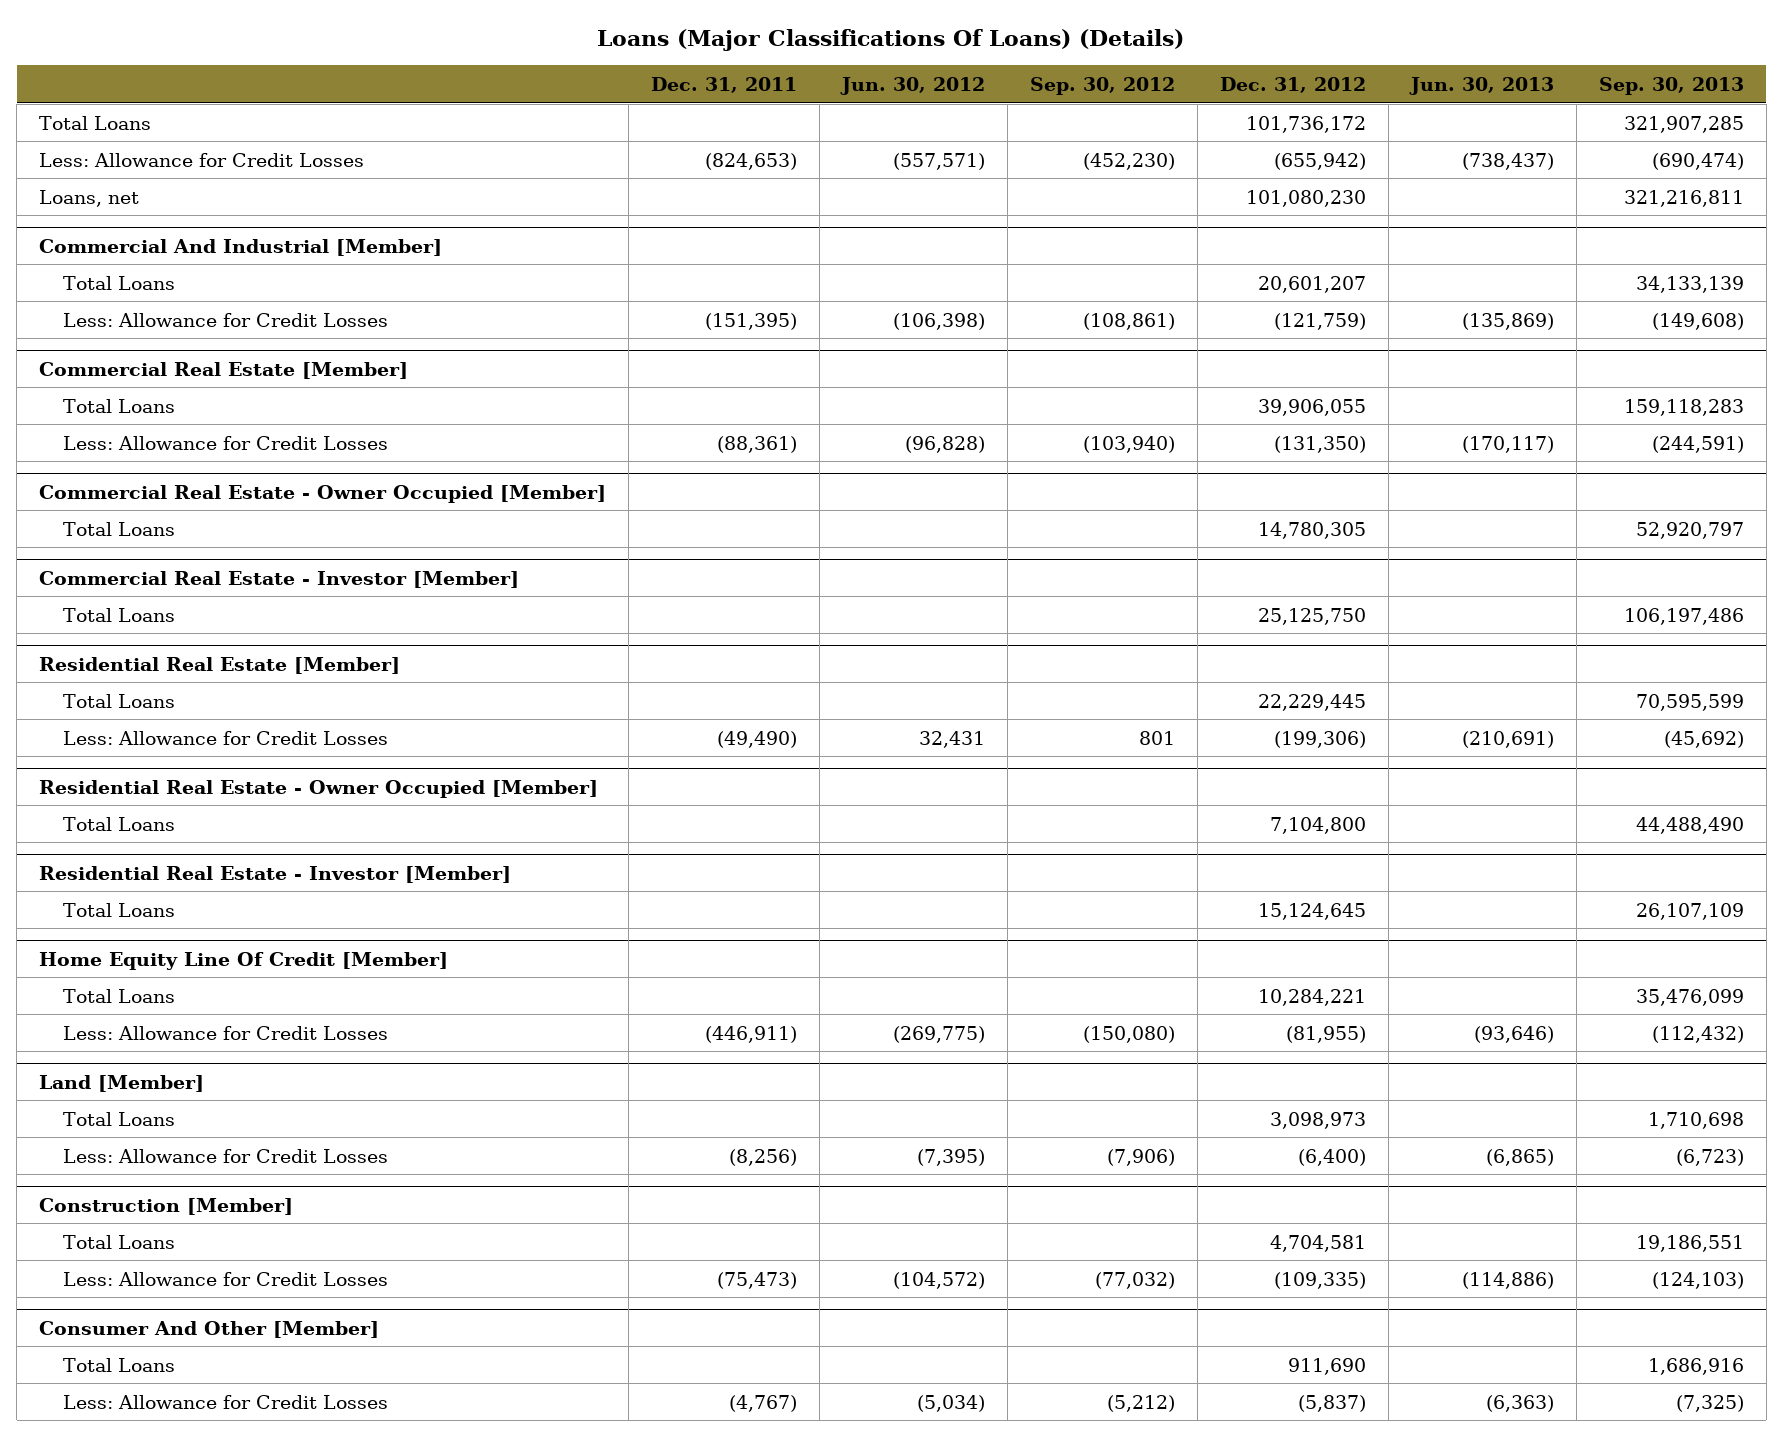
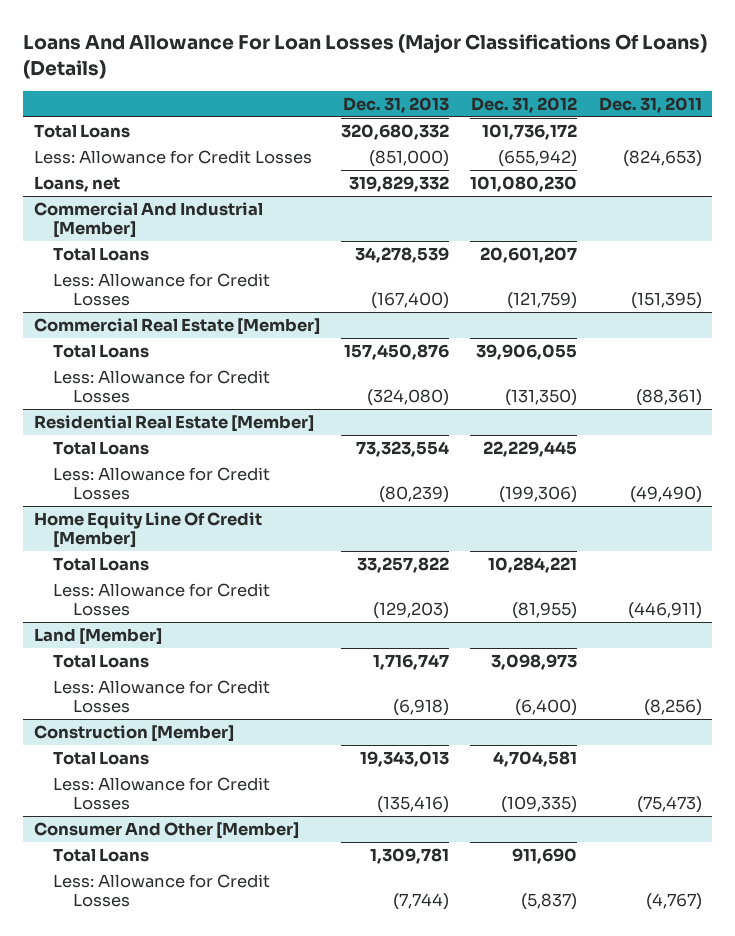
[597,29,1185,52] Loans (Major Classifications Of Loans) (Details) -> [22,33,707,79] Loans And Allowance For Loan Losses (Major Classifications Of Loans) (Details)
[839,76,985,95] Jun. 30, 2012 -> none
[1029,76,1175,95] Sep. 30, 2012 -> none
[1408,76,1554,95] Jun. 30, 2013 -> none
[1598,76,1744,95] Sep. 30, 2013 -> none
none -> [343,97,450,114] Dec. 31, 2013
[39,484,607,503] Commercial Real Estate - Owner Occupied [Member] -> none
[62,521,175,536] Total Loans -> none
[39,570,520,588] Commercial Real Estate - Investor [Member] -> none
[62,607,175,622] Total Loans -> none
[39,779,599,798] Residential Real Estate - Owner Occupied [Member] -> none
[62,816,175,831] Total Loans -> none
[39,865,512,883] Residential Real Estate - Investor [Member] -> none
[62,902,175,917] Total Loans -> none

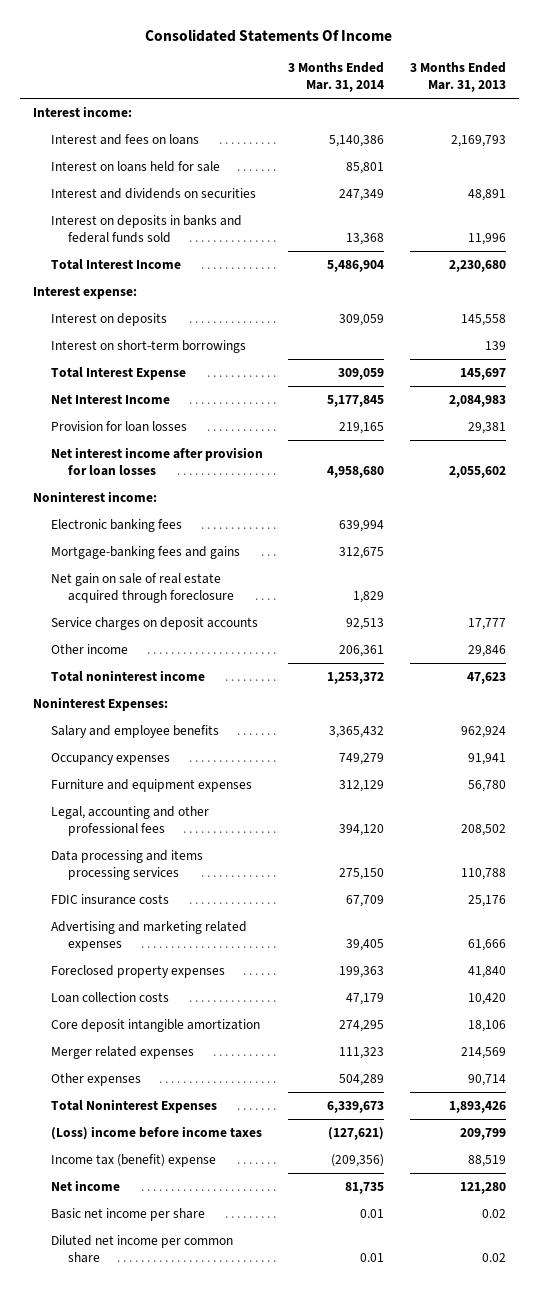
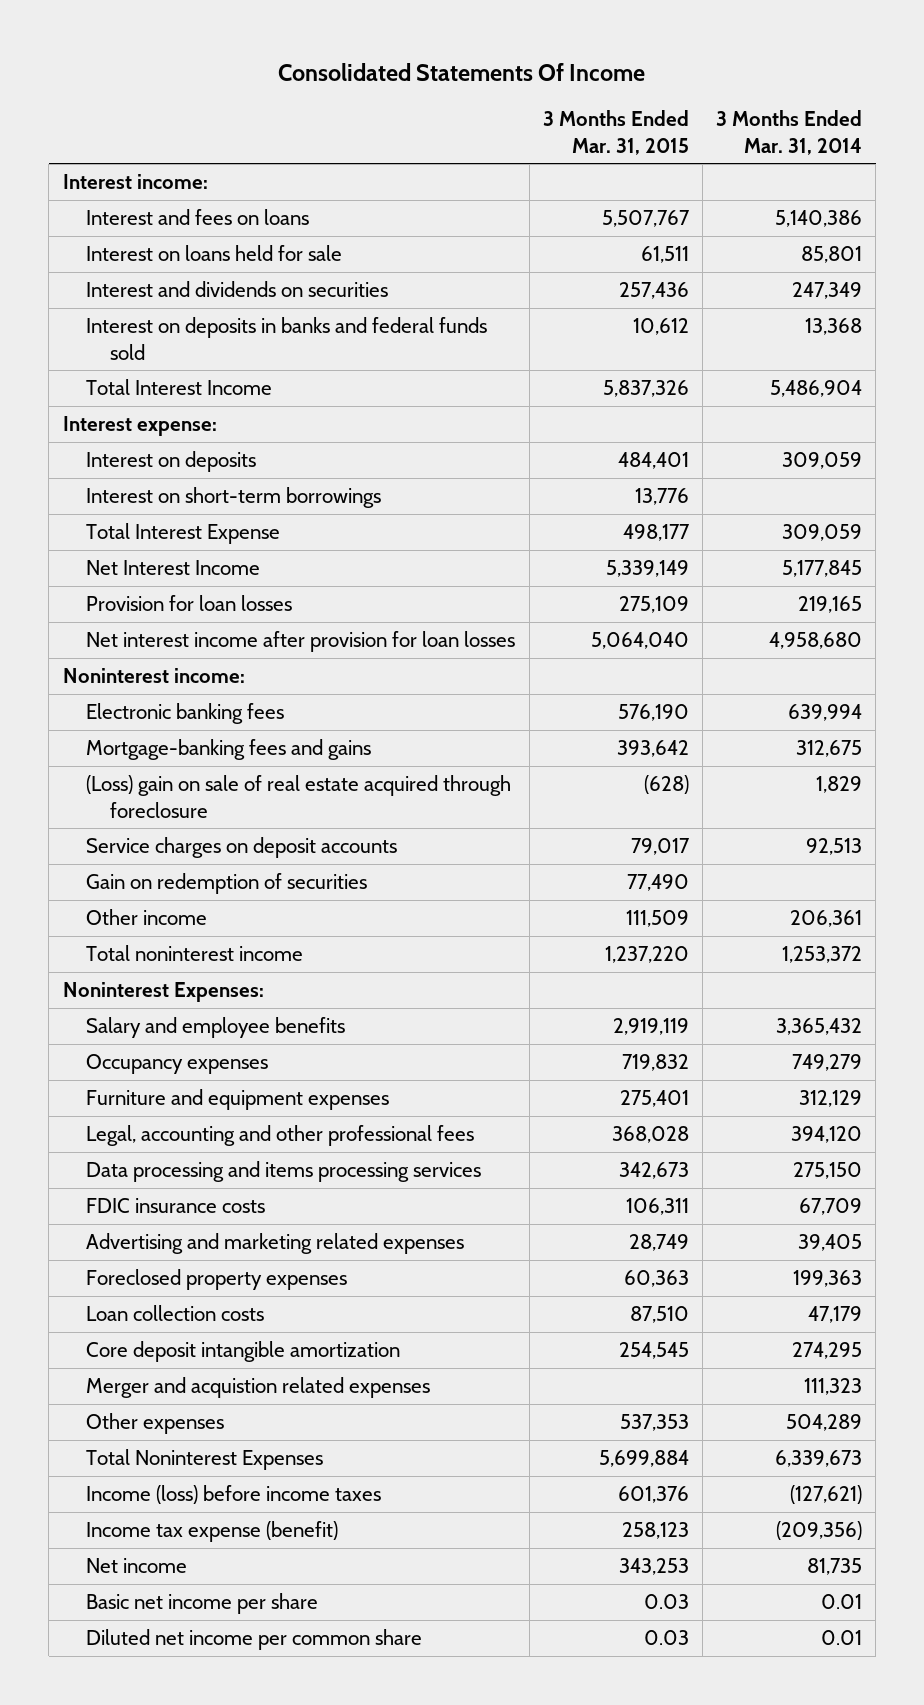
[410,62,507,93] 3 Months Ended Mar. 31, 2013 -> none
none -> [542,110,689,155] 3 Months Ended Mar. 31, 2015
[50,572,235,603] Net gain on sale of real estate acquired through foreclosure -> [86,775,512,818] (Loss) gain on sale of real estate acquired through foreclosure
none -> [86,873,368,895] Gain on redemption of securities
[50,1045,194,1059] Merger related expenses -> [86,1377,431,1399] Merger and acquistion related expenses
[50,1125,262,1140] (Loss) income before income taxes -> [86,1485,382,1505] Income (loss) before income taxes
[50,1153,216,1167] Income tax (benefit) expense -> [86,1521,339,1543] Income tax expense (benefit)

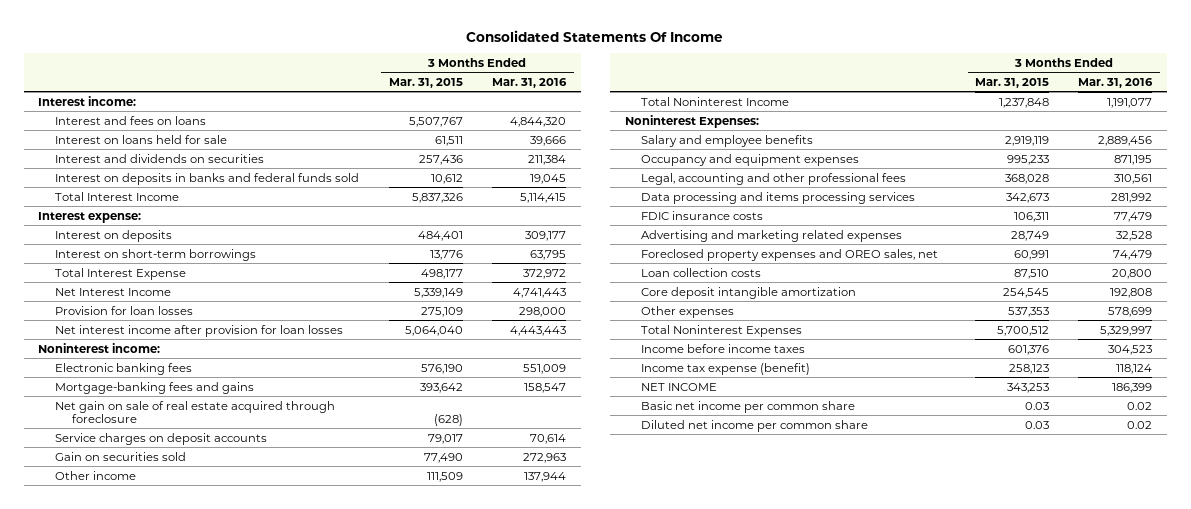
[715,110,862,155] 3 Months Ended Mar. 31, 2014 -> none
none -> [492,77,568,88] Mar. 31, 2016
[86,775,512,818] (Loss) gain on sale of real estate acquired through foreclosure -> [55,400,336,424] Net gain on sale of real estate acquired through foreclosure
[86,873,368,895] Gain on redemption of securities -> [55,451,187,461] Gain on securities sold
[86,945,304,962] Total noninterest income -> [641,96,790,106] Total Noninterest Income
[604,946,689,964] 1,237,220 -> [998,97,1049,108] 1,237,848
[86,1089,390,1111] Furniture and equipment expenses -> none
[86,1054,269,1075] Occupancy expenses -> [641,153,860,166] Occupancy and equipment expenses
[621,1054,689,1072] 719,832 -> [1006,154,1049,165] 995,233
[86,1269,348,1291] Foreclosed property expenses -> [641,248,939,261] Foreclosed property expenses and OREO sales, net
[623,1270,689,1288] 60,363 -> [1013,249,1049,260] 60,991
[86,1377,431,1399] Merger and acquistion related expenses -> none
[598,1450,689,1468] 5,699,884 -> [996,325,1049,336] 5,700,512
[86,1485,382,1505] Income (loss) before income taxes -> [641,343,806,353] Income before income taxes
[86,1558,188,1574] Net income -> [641,382,718,391] NET INCOME
[86,1593,319,1615] Basic net income per share -> [641,400,856,413] Basic net income per common share

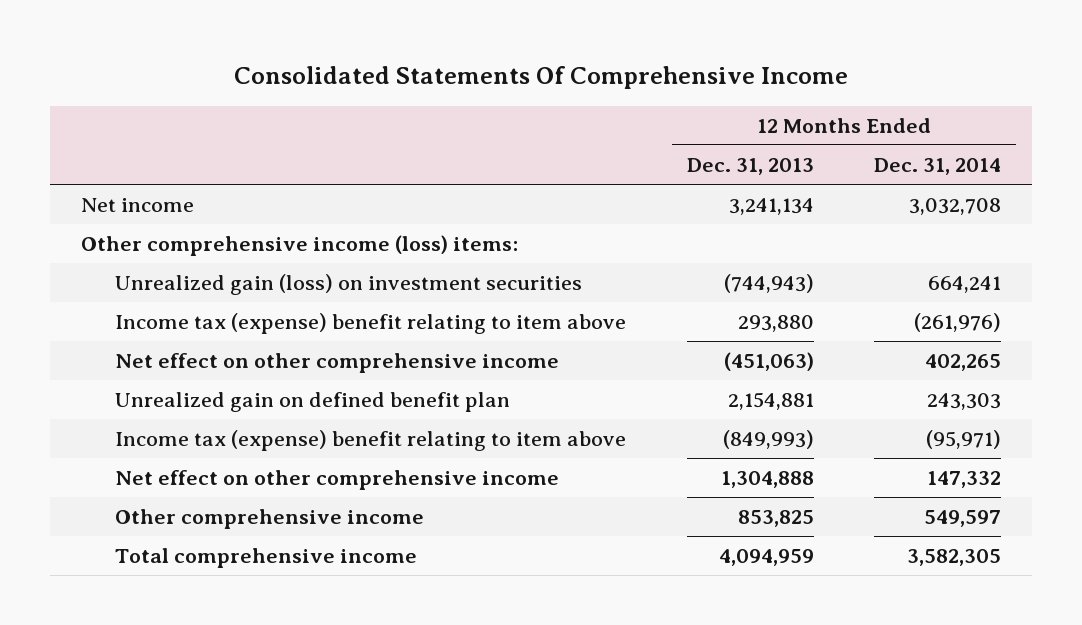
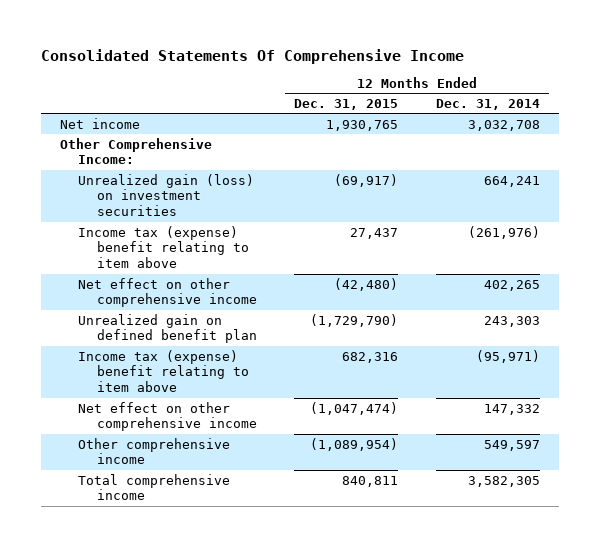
[686,157,814,175] Dec. 31, 2013 -> none
none -> [294,99,399,111] Dec. 31, 2015
[80,235,518,257] Other comprehensive income (loss) items: -> [59,137,212,165] Other Comprehensive Income:

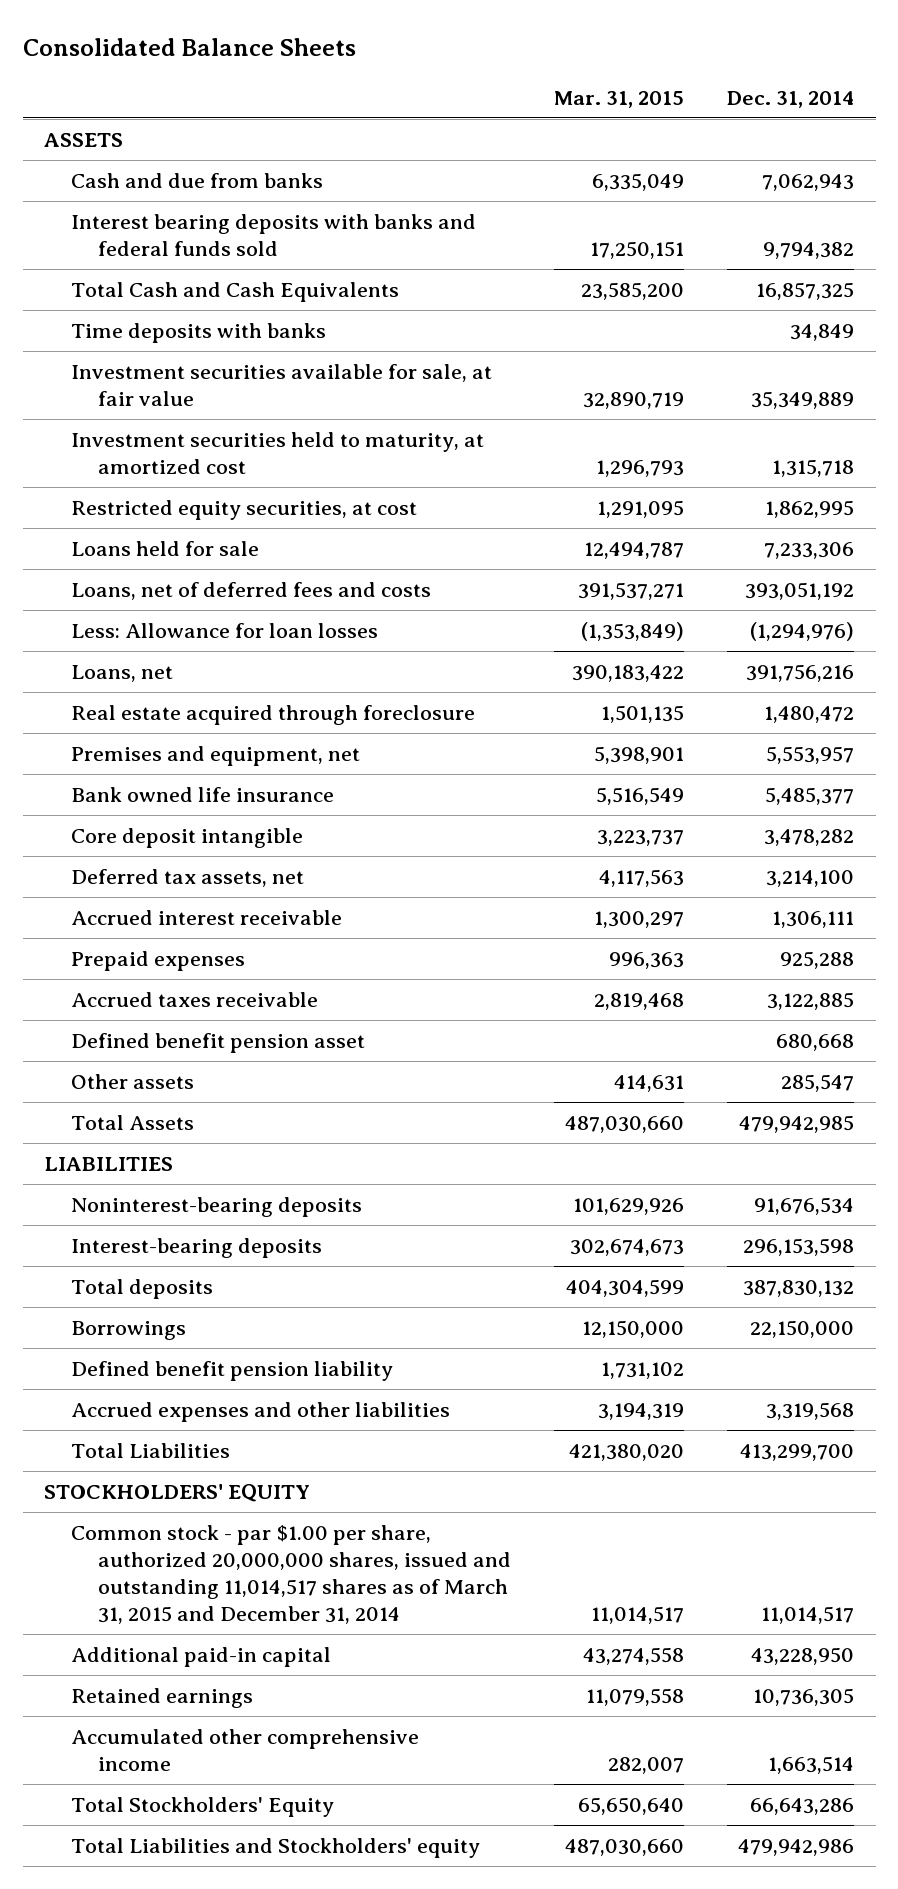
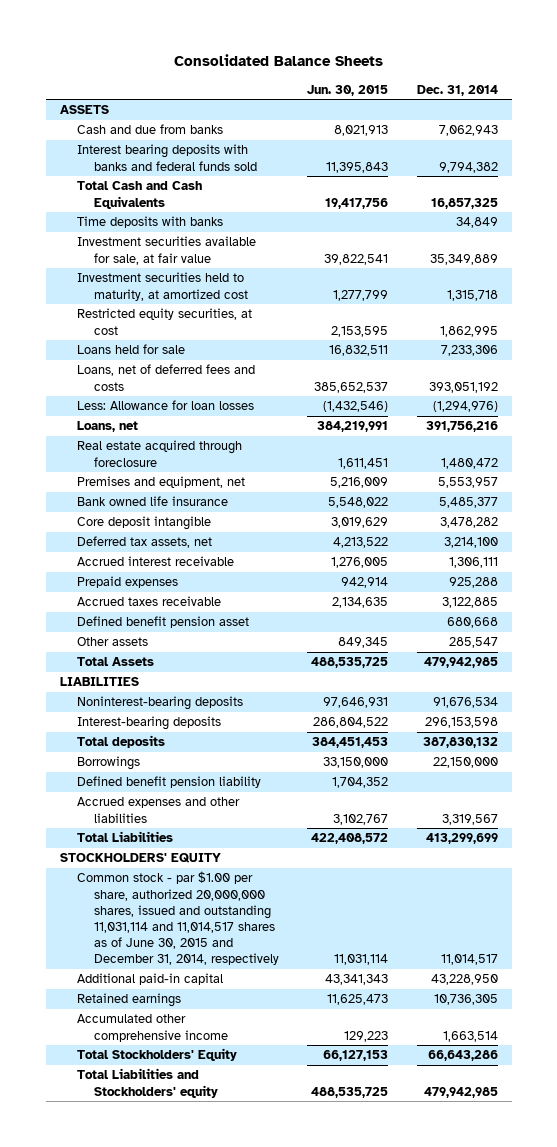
[553,90,684,108] Mar. 31, 2015 -> none
none -> [307,84,389,96] Jun. 30, 2015
[766,1401,855,1420] 3,319,568 -> [441,813,498,825] 3,319,567
[740,1443,855,1461] 413,299,700 -> [425,833,498,845] 413,299,699
[70,1524,511,1624] Common stock - par $1.00 per share, authorized 20,000,000 shares, issued and outstanding 11,014,517 shares as of March 31, 2015 and December 31, 2014 -> [76,871,280,966] Common stock - par $1.00 per share, authorized 20,000,000 shares, issued and outstanding 11,031,114 and 11,014,517 shares as of June 30, 2015 and December 31, 2014, respectively
[738,1838,855,1856] 479,942,986 -> [423,1086,498,1098] 479,942,985

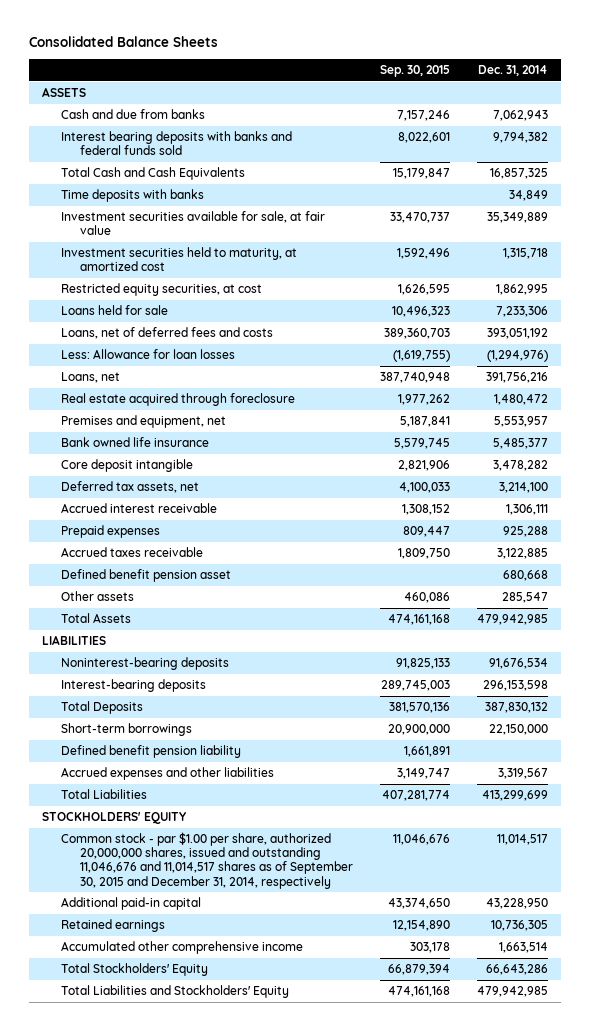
[307,84,389,96] Jun. 30, 2015 -> none
none -> [379,64,450,77] Sep. 30, 2015
[76,735,165,749] Total deposits -> [60,701,143,715] Total Deposits
[76,756,140,771] Borrowings -> [60,723,192,737] Short-term borrowings
[76,871,280,966] Common stock - par $1.00 per share, authorized 20,000,000 shares, issued and outstanding 11,031,114 and 11,014,517 shares as of June 30, 2015 and December 31, 2014, respectively -> [60,832,353,889] Common stock - par $1.00 per share, authorized 20,000,000 shares, issued and outstanding 11,046,676 and 11,014,517 shares as of September 30, 2015 and December 31, 2014, respectively
[76,1068,219,1098] Total Liabilities and Stockholders' equity -> [60,985,289,999] Total Liabilities and Stockholders' Equity

